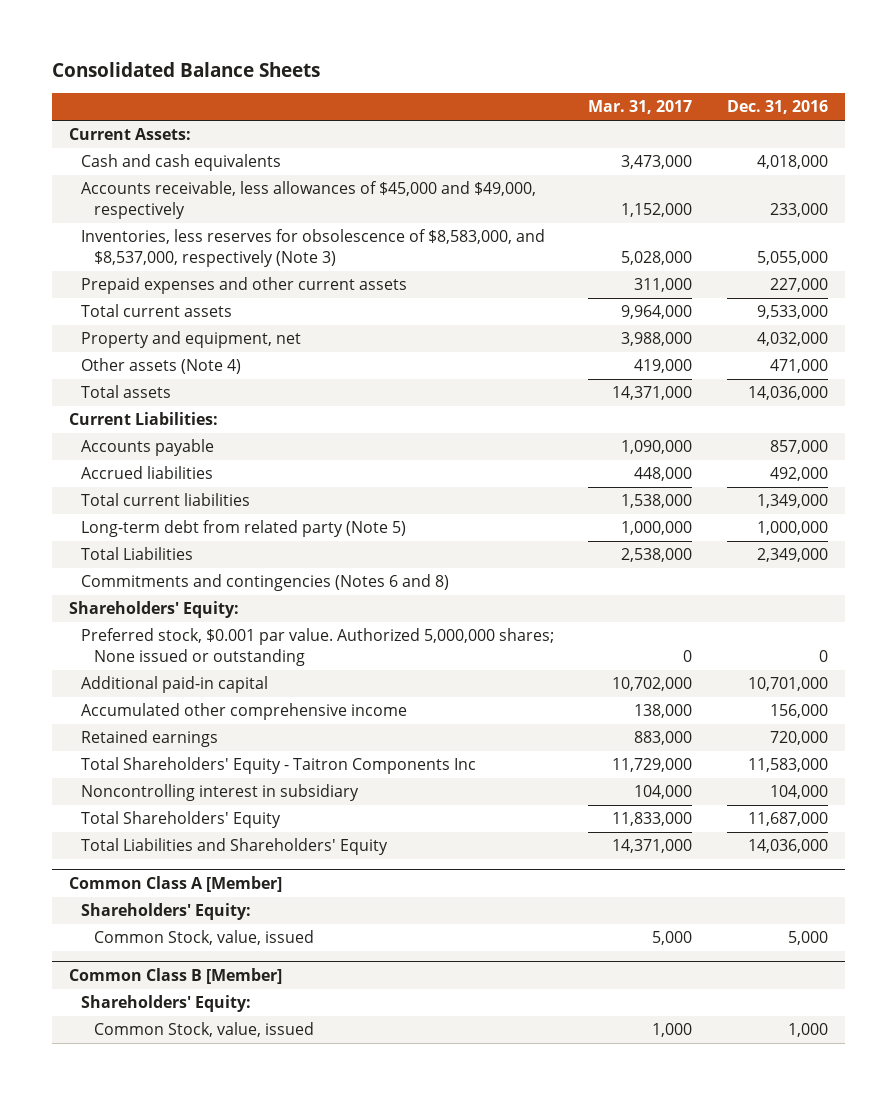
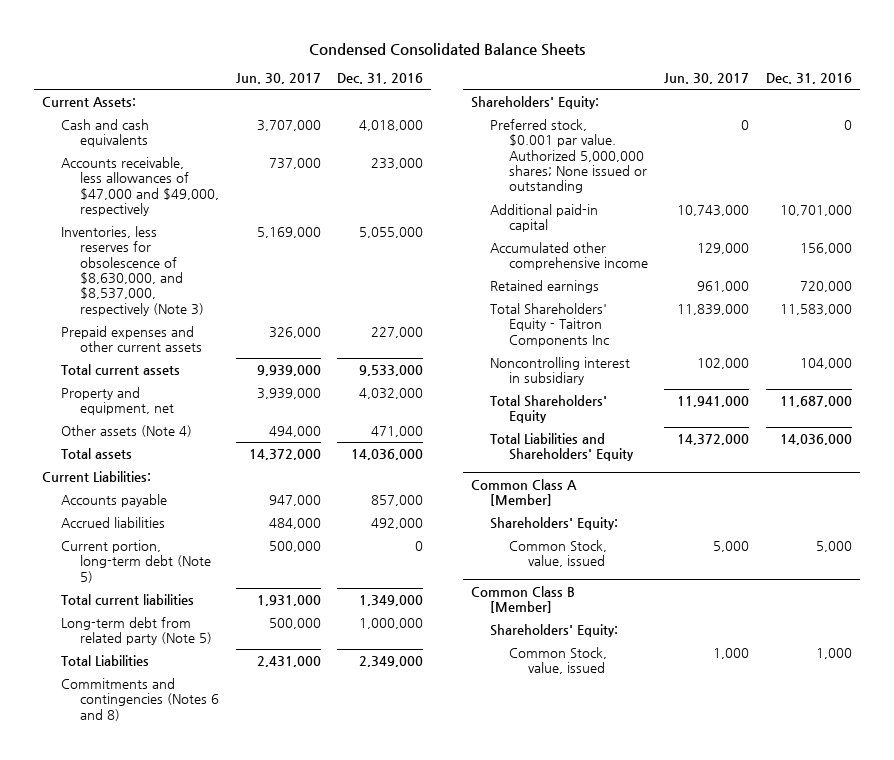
[51,61,320,77] Consolidated Balance Sheets -> [309,42,586,56] Condensed Consolidated Balance Sheets
[588,100,693,115] Mar. 31, 2017 -> none
none -> [235,72,321,84] Jun. 30, 2017
[81,181,537,220] Accounts receivable, less allowances of $45,000 and $49,000, respectively -> [61,156,220,217] Accounts receivable, less allowances of $47,000 and $49,000, respectively
[81,229,546,268] Inventories, less reserves for obsolescence of $8,583,000, and $8,537,000, respectively (Note 3) -> [61,225,205,316] Inventories, less reserves for obsolescence of $8,630,000, and $8,537,000, respectively (Note 3)
none -> [61,539,212,583] Current portion, long-term debt (Note 5)

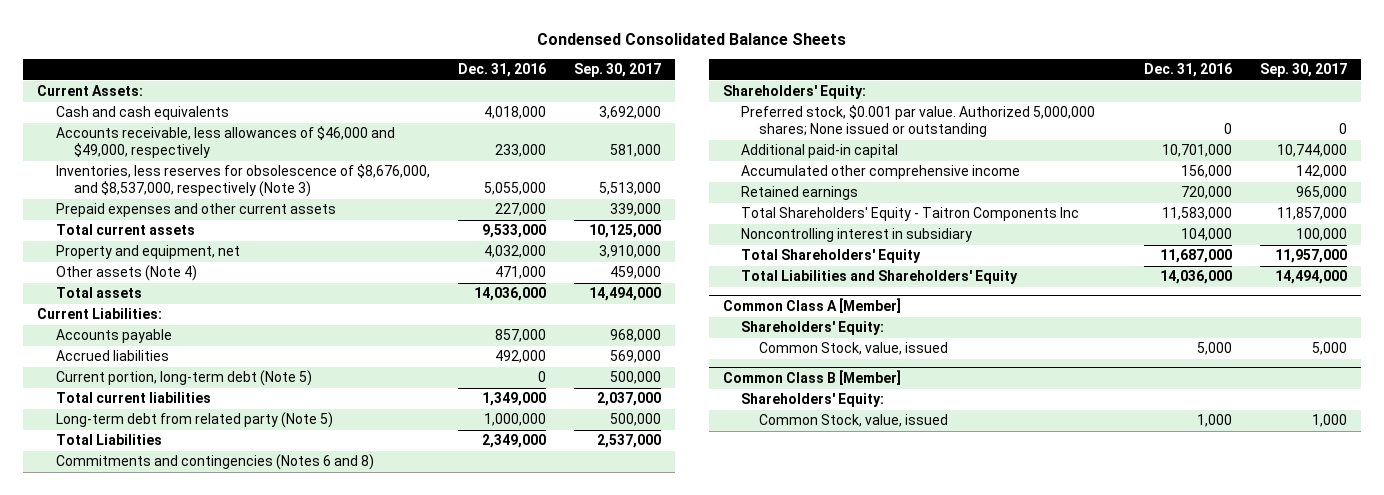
[235,72,321,84] Jun. 30, 2017 -> none
none -> [573,63,661,78] Sep. 30, 2017
[61,156,220,217] Accounts receivable, less allowances of $47,000 and $49,000, respectively -> [55,126,395,159] Accounts receivable, less allowances of $46,000 and $49,000, respectively
[61,225,205,316] Inventories, less reserves for obsolescence of $8,630,000, and $8,537,000, respectively (Note 3) -> [55,164,430,198] Inventories, less reserves for obsolescence of $8,676,000, and $8,537,000, respectively (Note 3)

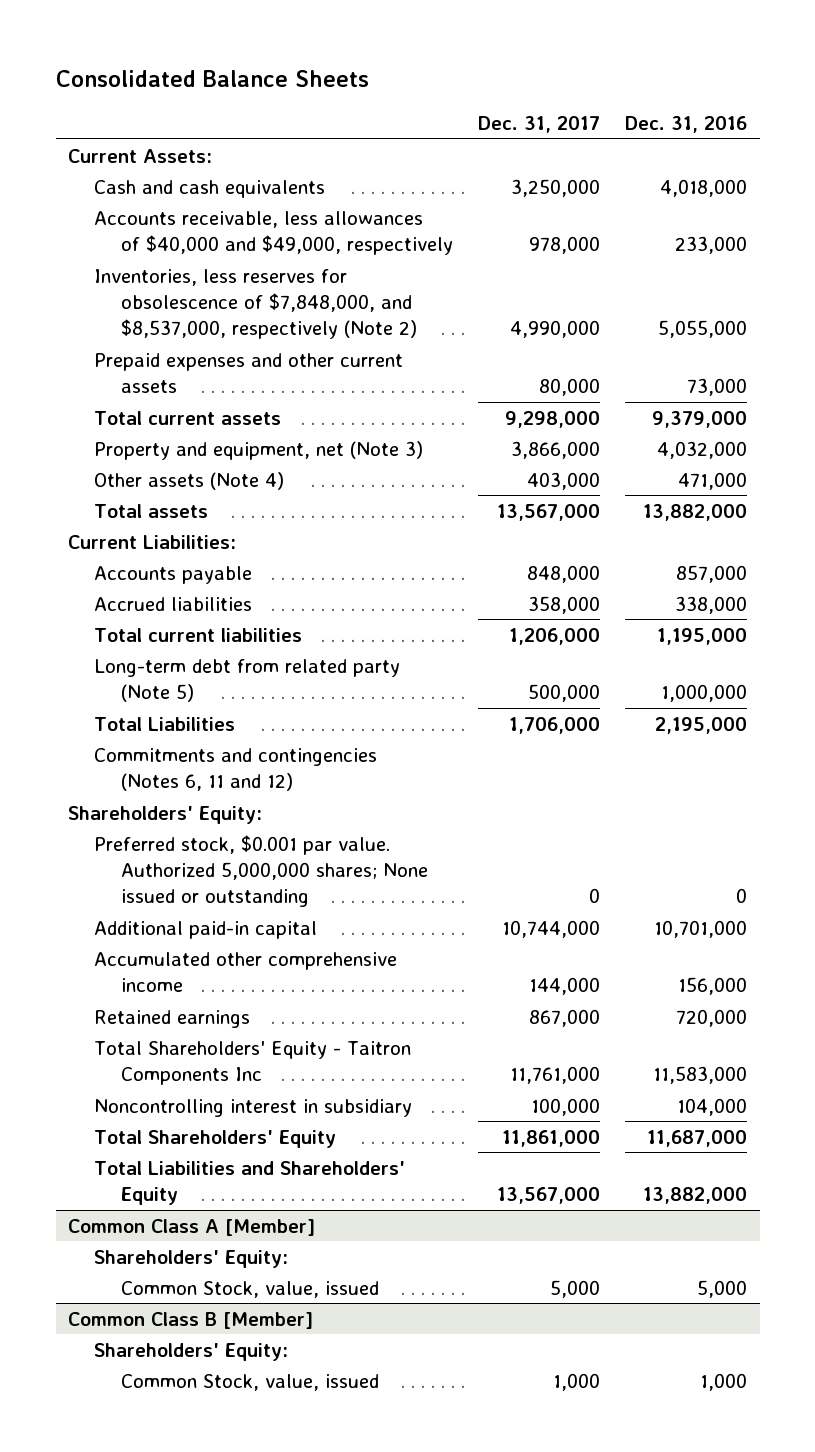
[537,32,847,45] Condensed Consolidated Balance Sheets -> [55,70,369,88] Consolidated Balance Sheets
[573,63,661,78] Sep. 30, 2017 -> none
none -> [477,115,600,133] Dec. 31, 2017
[55,126,395,159] Accounts receivable, less allowances of $46,000 and $49,000, respectively -> [94,210,453,255] Accounts receivable, less allowances of $40,000 and $49,000, respectively
[55,164,430,198] Inventories, less reserves for obsolescence of $8,676,000, and $8,537,000, respectively (Note 3) -> [94,268,417,340] Inventories, less reserves for obsolescence of $7,848,000, and $8,537,000, respectively (Note 2)
[494,203,546,217] 227,000 -> [687,377,748,396] 73,000
[481,224,546,239] 9,533,000 -> [652,410,748,428] 9,379,000
[55,245,240,260] Property and equipment, net -> [94,440,424,460] Property and equipment, net (Note 3)
[473,287,546,302] 14,036,000 -> [643,503,748,521] 13,882,000
[55,370,312,387] Current portion, long-term debt (Note 5) -> none
[494,350,546,364] 492,000 -> [675,595,748,614] 338,000
[481,392,546,407] 1,349,000 -> [657,627,748,645] 1,195,000
[481,434,546,449] 2,349,000 -> [655,716,748,734] 2,195,000
[55,454,374,471] Commitments and contingencies (Notes 6 and 8) -> [94,747,378,791] Commitments and contingencies (Notes 6, 11 and 12)
[1159,270,1232,285] 14,036,000 -> [643,1186,748,1204] 13,882,000

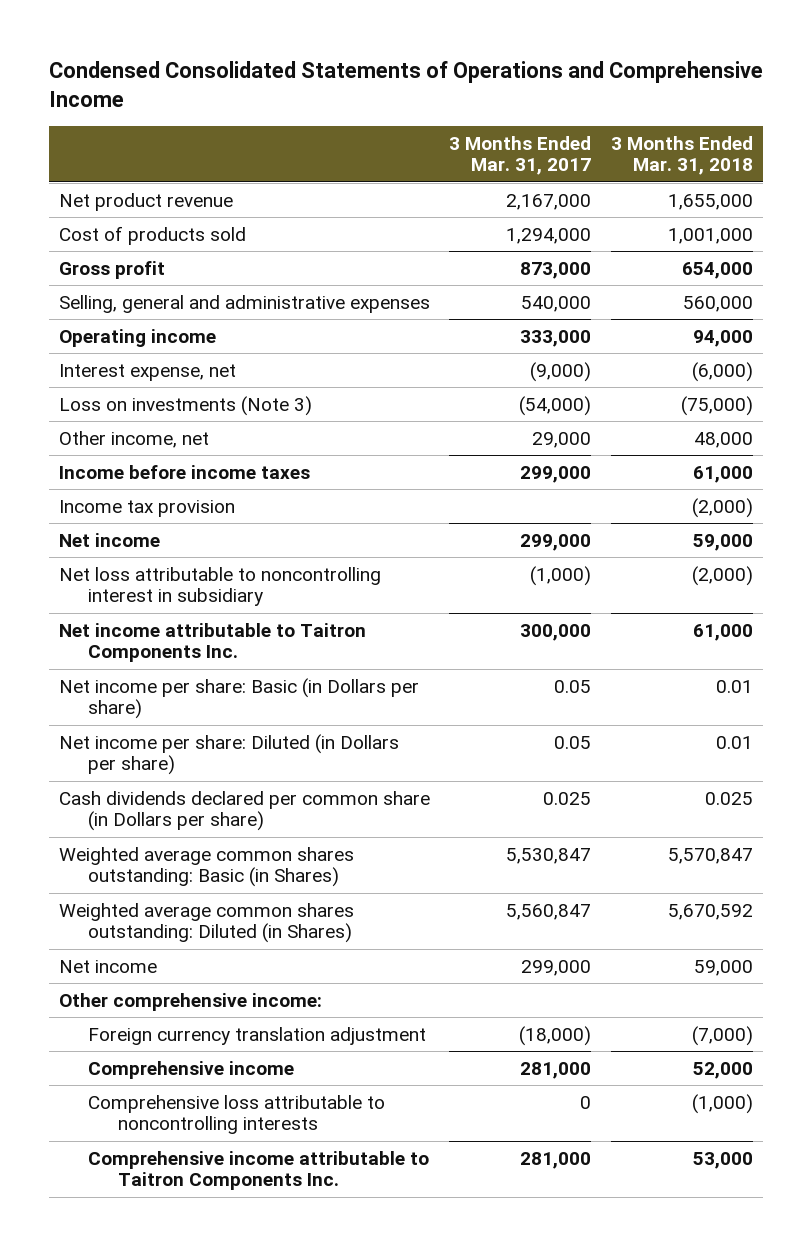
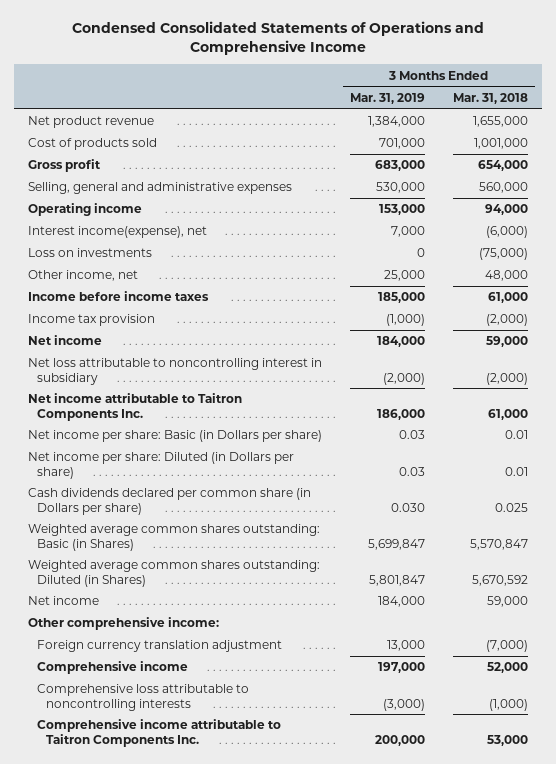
[449,135,592,176] 3 Months Ended Mar. 31, 2017 -> none
none -> [349,92,425,104] Mar. 31, 2019
[58,363,236,381] Interest expense, net -> [27,226,207,239] Interest income(expense), net
[58,395,312,416] Loss on investments (Note 3) -> [27,248,152,258] Loss on investments

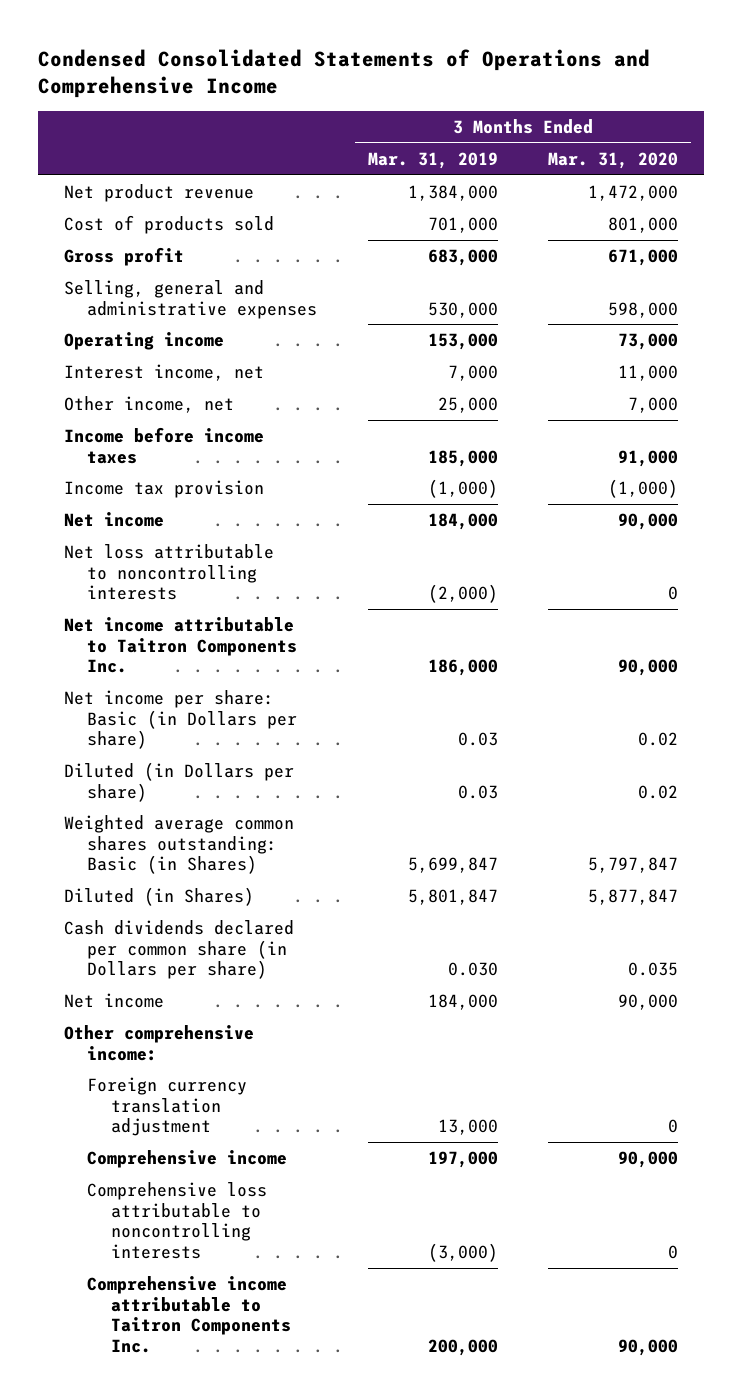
[452,92,528,104] Mar. 31, 2018 -> none
none -> [548,152,679,170] Mar. 31, 2020
[27,248,152,258] Loss on investments -> none
[27,226,207,239] Interest income(expense), net -> [63,364,264,382] Interest income, net
[27,358,322,385] Net loss attributable to noncontrolling interest in subsidiary -> [63,544,274,601] Net loss attributable to noncontrolling interests
[27,452,294,479] Net income per share: Diluted (in Dollars per share) -> [63,762,294,802] Diluted (in Dollars per share)
[27,560,320,587] Weighted average common shares outstanding: Diluted (in Shares) -> [63,887,254,907] Diluted (in Shares)
[27,488,311,515] Cash dividends declared per common share (in Dollars per share) -> [63,920,294,980] Cash dividends declared per common share (in Dollars per share)

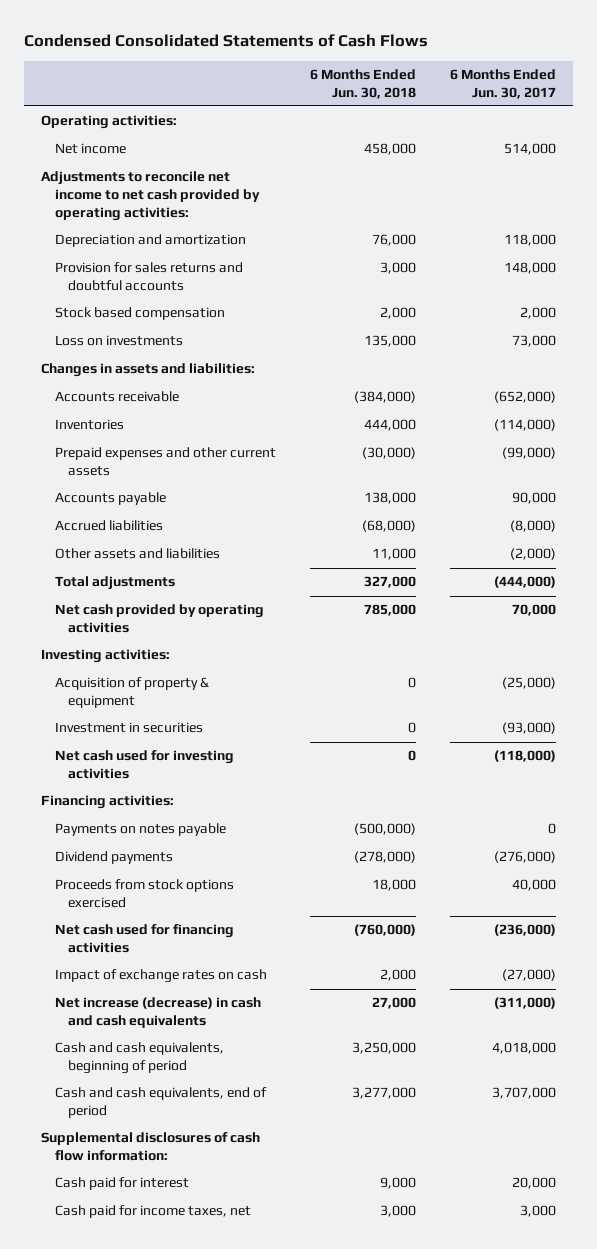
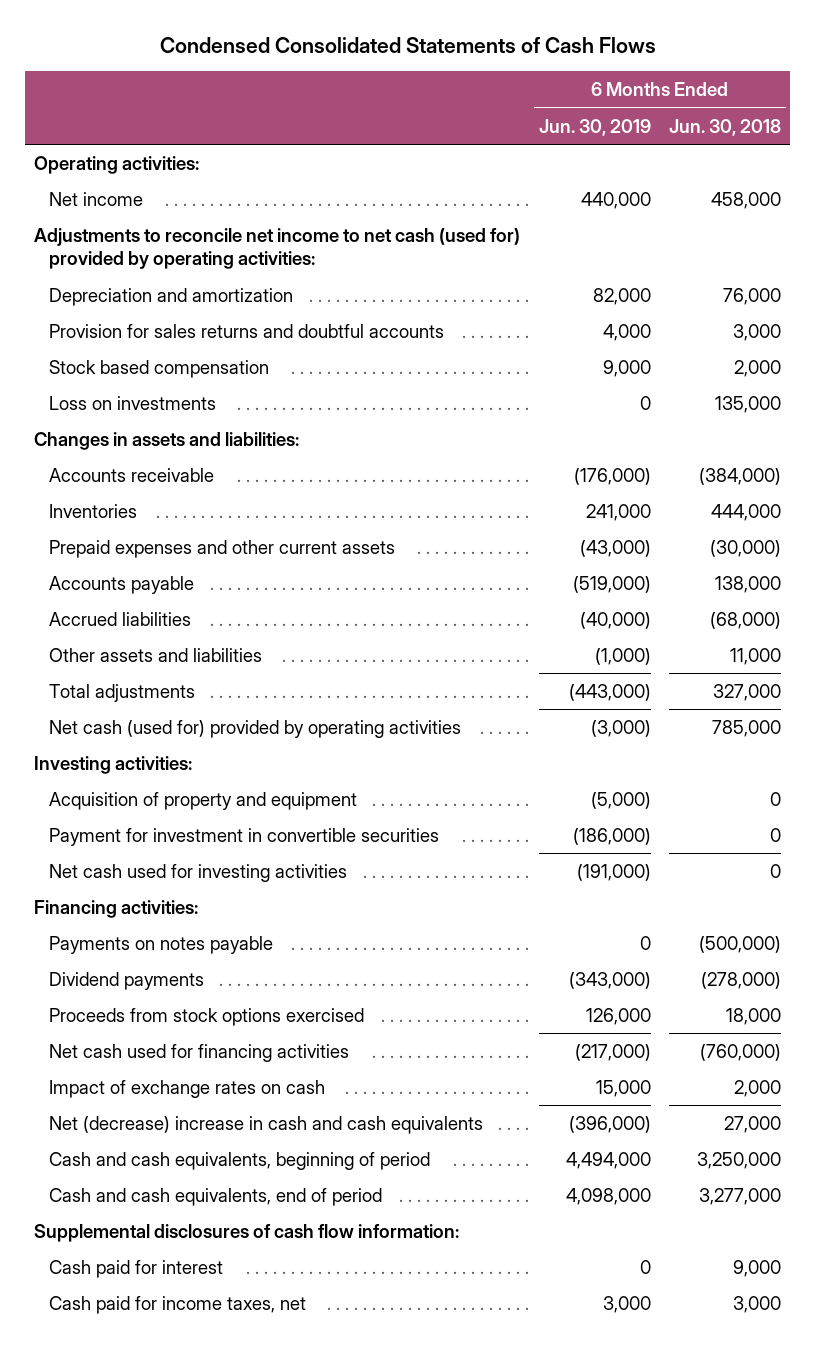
[449,69,556,99] 6 Months Ended Jun. 30, 2017 -> none
none -> [538,118,651,136] Jun. 30, 2019
[41,171,260,221] Adjustments to reconcile net income to net cash provided by operating activities: -> [34,227,521,270] Adjustments to reconcile net income to net cash (used for) provided by operating activities:
[54,604,264,634] Net cash provided by operating activities -> [49,719,462,738] Net cash (used for) provided by operating activities
[54,677,209,709] Acquisition of property & equipment -> [49,791,358,810] Acquisition of property and equipment
[54,722,203,734] Investment in securities -> [49,827,440,846] Payment for investment in convertible securities
[54,997,261,1029] Net increase (decrease) in cash and cash equivalents -> [49,1115,484,1134] Net (decrease) increase in cash and cash equivalents

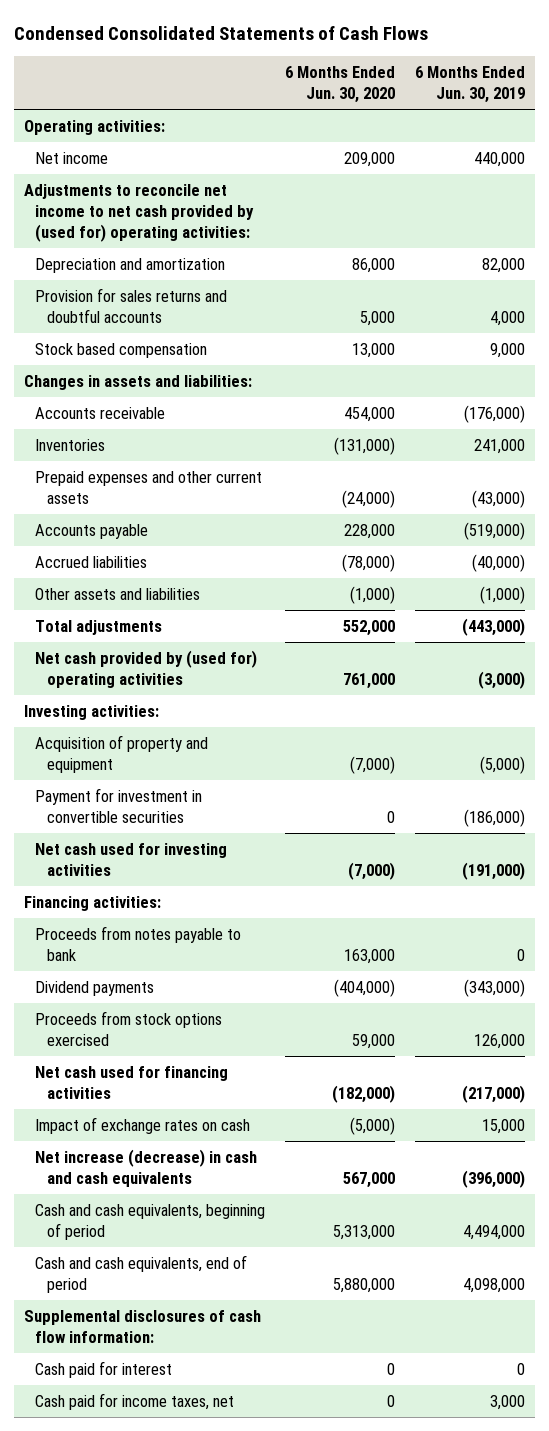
[669,118,782,136] Jun. 30, 2018 -> none
none -> [285,66,396,104] 6 Months Ended Jun. 30, 2020
[34,227,521,270] Adjustments to reconcile net income to net cash (used for) provided by operating activities: -> [23,183,255,242] Adjustments to reconcile net income to net cash provided by (used for) operating activities:
[49,395,217,410] Loss on investments -> none
[49,719,462,738] Net cash (used for) provided by operating activities -> [35,649,258,688] Net cash provided by (used for) operating activities
[49,935,274,954] Payments on notes payable -> none
none -> [35,925,242,961] Proceeds from notes payable to bank
[49,1115,484,1134] Net (decrease) increase in cash and cash equivalents -> [35,1148,258,1187] Net increase (decrease) in cash and cash equivalents

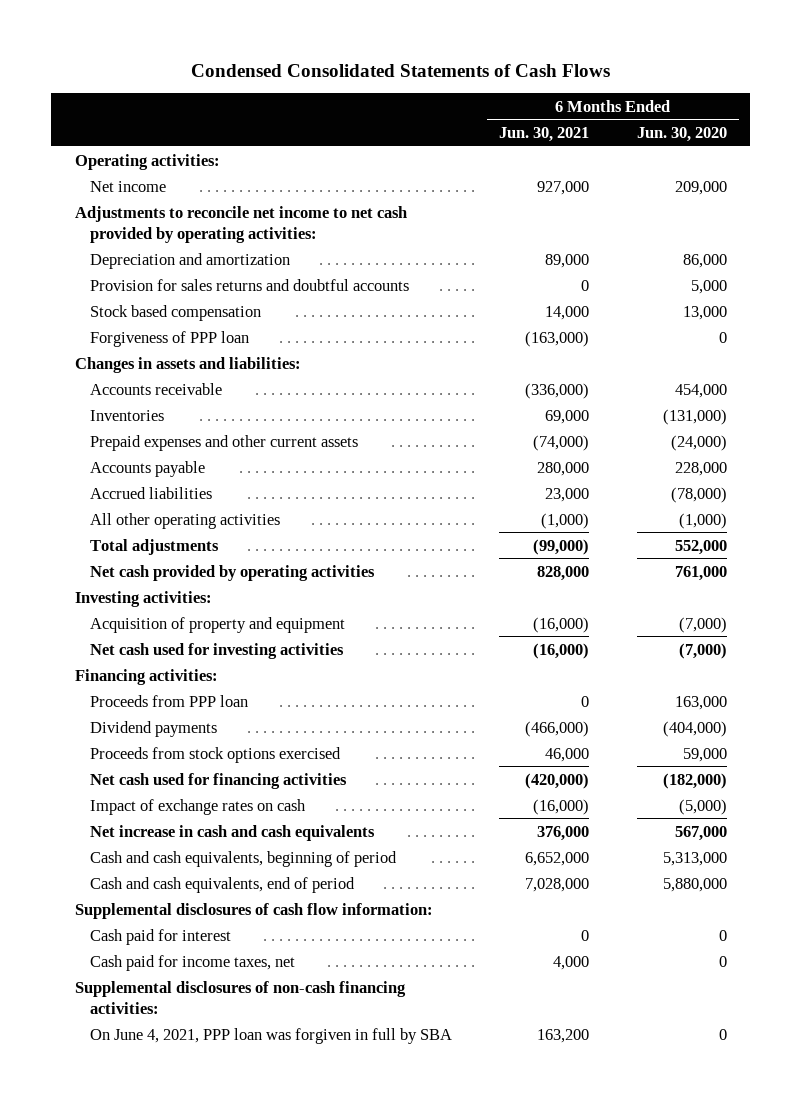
[415,66,526,104] 6 Months Ended Jun. 30, 2019 -> none
none -> [499,127,590,143] Jun. 30, 2021
[23,183,255,242] Adjustments to reconcile net income to net cash provided by (used for) operating activities: -> [74,205,407,243] Adjustments to reconcile net income to net cash provided by operating activities:
none -> [89,330,249,347] Forgiveness of PPP loan
[35,587,201,600] Other assets and liabilities -> [89,512,280,529] All other operating activities
[35,649,258,688] Net cash provided by (used for) operating activities -> [89,564,375,581] Net cash provided by operating activities
[35,787,203,823] Payment for investment in convertible securities -> none
[35,925,242,961] Proceeds from notes payable to bank -> [89,694,248,707] Proceeds from PPP loan
[35,1148,258,1187] Net increase (decrease) in cash and cash equivalents -> [89,824,375,841] Net increase in cash and cash equivalents
none -> [74,980,406,1014] Supplemental disclosures of non-cash financing activities:
none -> [89,1027,452,1044] On June 4, 2021, PPP loan was forgiven in full by SBA

